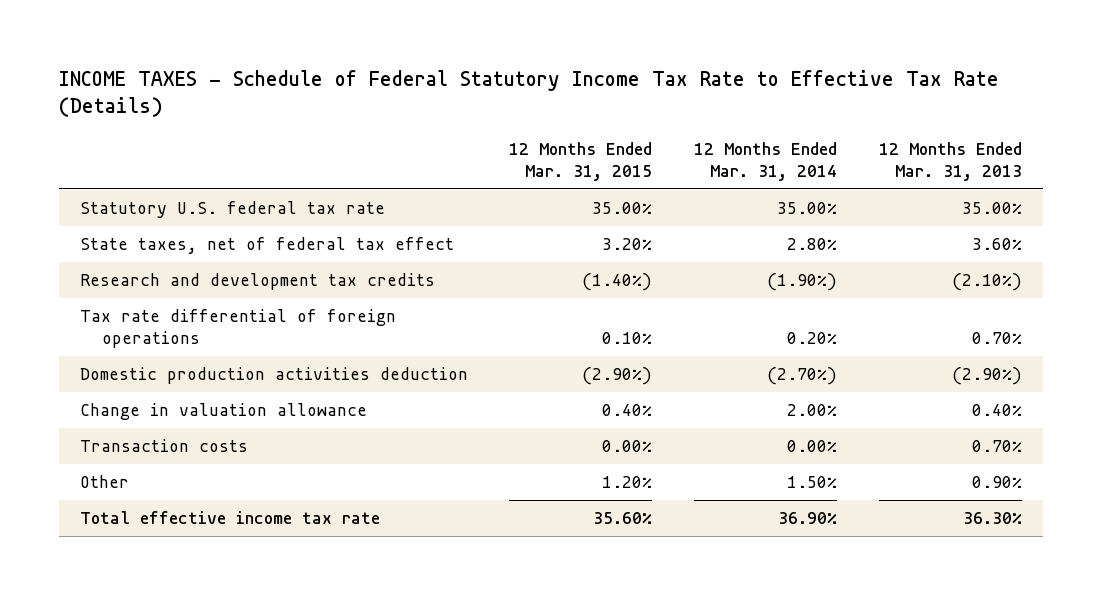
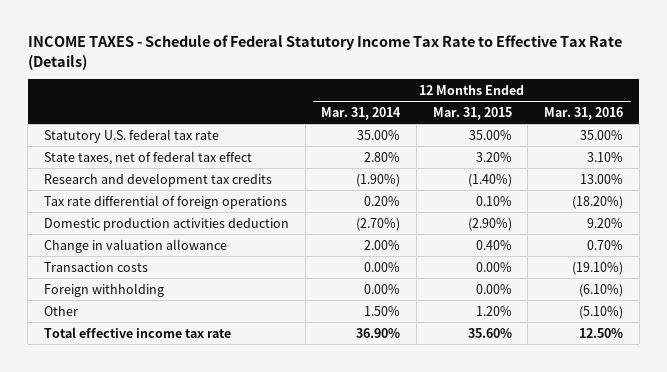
[879,141,1023,181] 12 Months Ended Mar. 31, 2013 -> none
none -> [544,106,624,120] Mar. 31, 2016
none -> [43,282,164,297] Foreign withholding

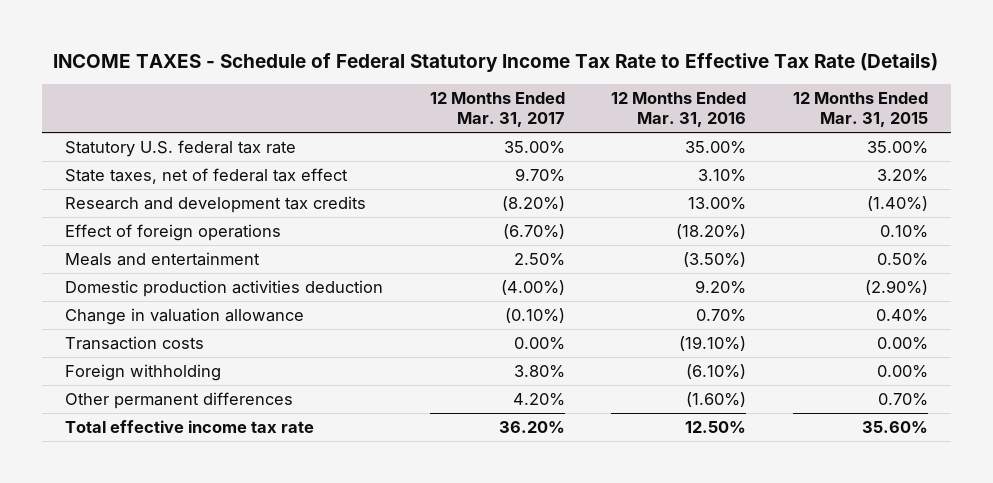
[321,106,402,120] Mar. 31, 2014 -> none
none -> [429,92,565,128] 12 Months Ended Mar. 31, 2017
[43,194,287,209] Tax rate differential of foreign operations -> [65,224,282,242] Effect of foreign operations
none -> [65,252,261,267] Meals and entertainment
[43,305,78,316] Other -> [65,392,294,410] Other permanent differences
[475,305,512,316] 1.20% -> [877,393,928,407] 0.70%
[579,305,624,319] (5.10%) -> [686,392,747,408] (1.60%)

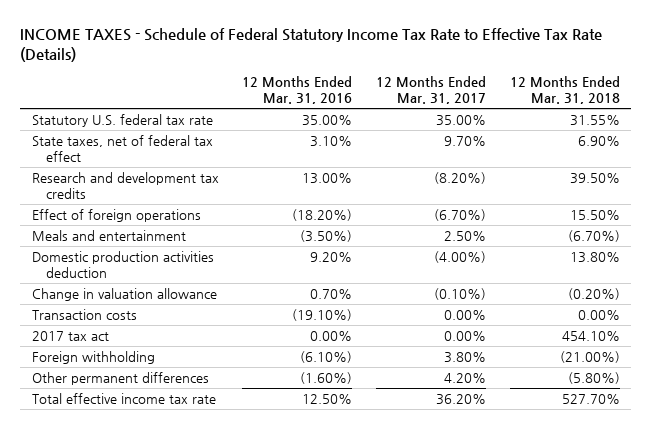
[792,92,928,128] 12 Months Ended Mar. 31, 2015 -> none
none -> [509,76,620,105] 12 Months Ended Mar. 31, 2018
none -> [31,330,109,341] 2017 tax act

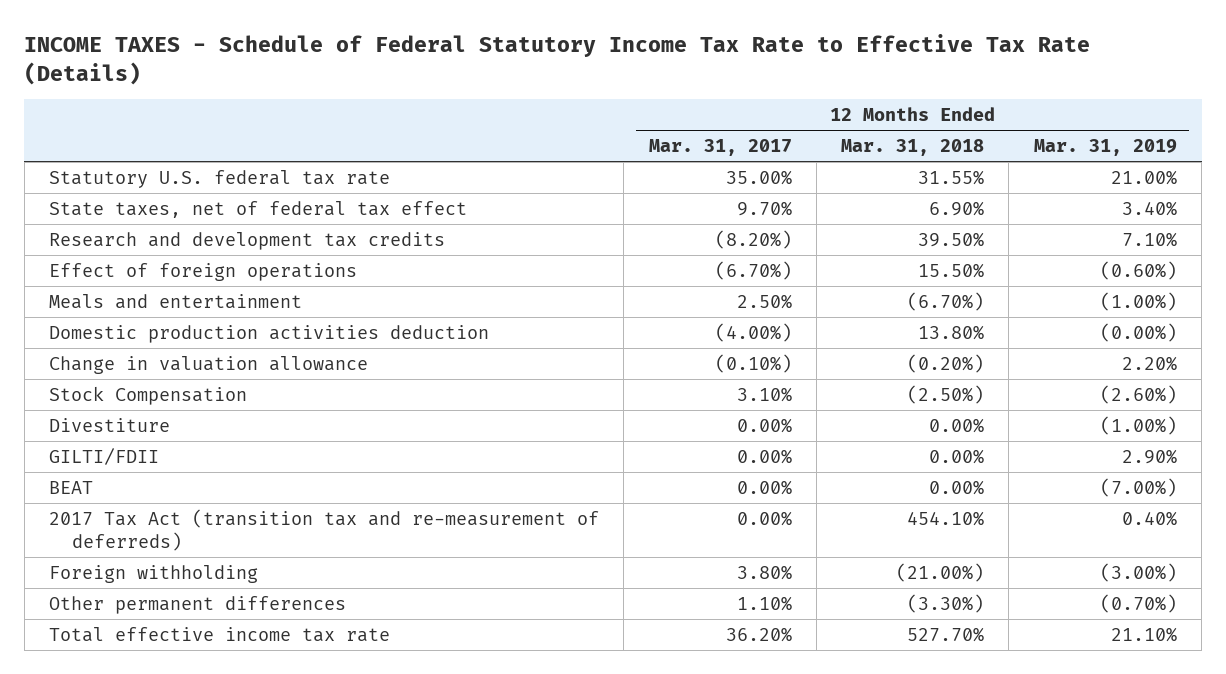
[242,76,353,105] 12 Months Ended Mar. 31, 2016 -> none
none -> [1033,139,1177,157] Mar. 31, 2019
[31,308,137,320] Transaction costs -> none
none -> [48,386,247,406] Stock Compensation
none -> [48,418,170,433] Divestiture
none -> [48,448,159,466] GILTI/FDII
none -> [48,481,93,495] BEAT
[31,330,109,341] 2017 tax act -> [48,509,599,551] 2017 Tax Act (transition tax and re-measurement of deferreds)
[443,372,486,383] 4.20% -> [736,596,792,612] 1.10%
[567,371,620,384] (5.80%) -> [907,594,985,614] (3.30%)

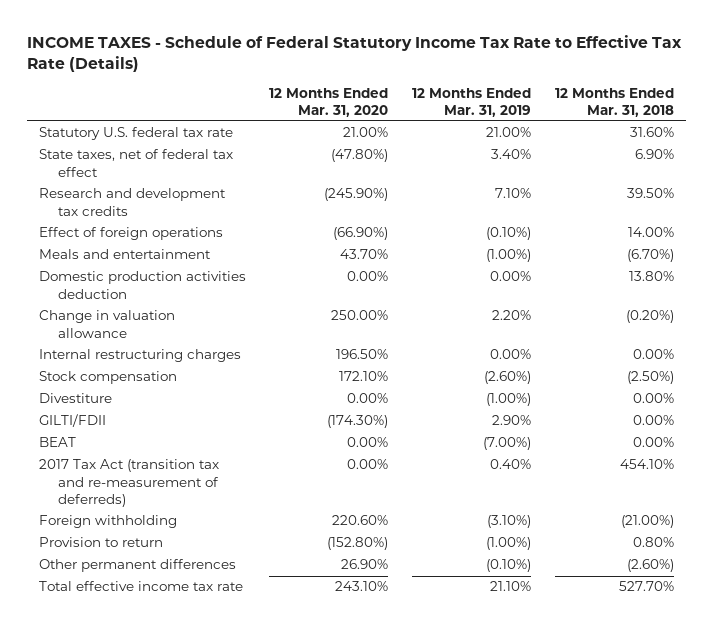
[648,139,792,157] Mar. 31, 2017 -> none
none -> [269,87,389,117] 12 Months Ended Mar. 31, 2020
[918,170,985,186] 31.55% -> [629,127,674,138] 31.60%
[918,263,985,279] 15.50% -> [627,227,674,238] 14.00%
[1099,261,1177,281] (0.60%) -> [486,227,532,241] (0.10%)
[1099,323,1177,343] (0.00%) -> [490,271,532,282] 0.00%
none -> [38,349,241,363] Internal restructuring charges
[48,386,247,406] Stock Compensation -> [38,371,177,385] Stock compensation
[1099,563,1177,583] (3.00%) -> [487,515,532,529] (3.10%)
none -> [38,537,163,548] Provision to return
[907,594,985,614] (3.30%) -> [626,559,674,573] (2.60%)
[1099,594,1177,614] (0.70%) -> [486,559,532,573] (0.10%)

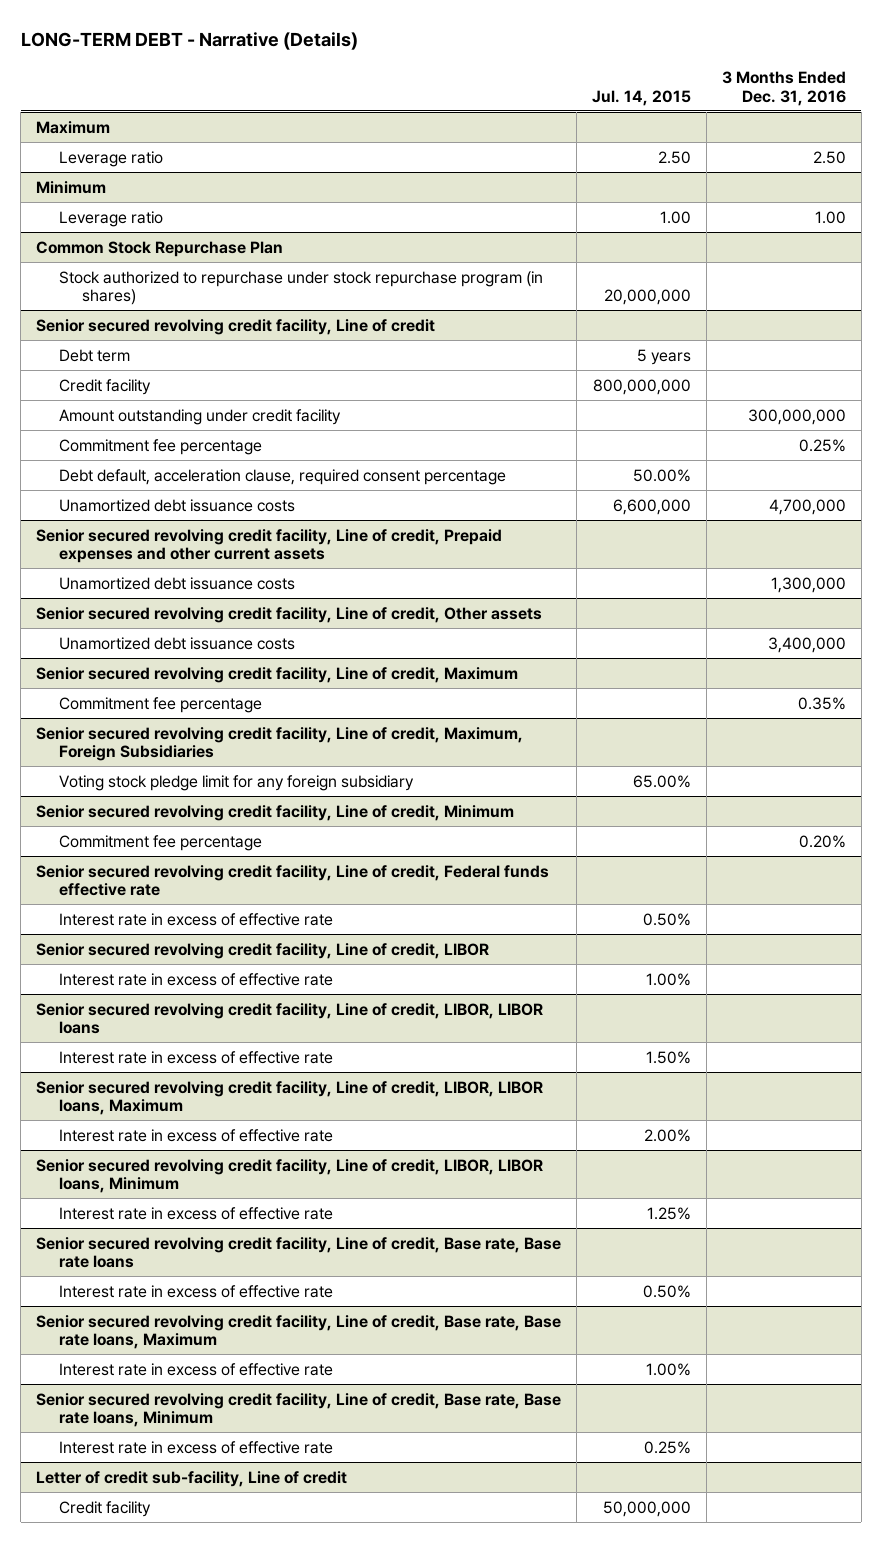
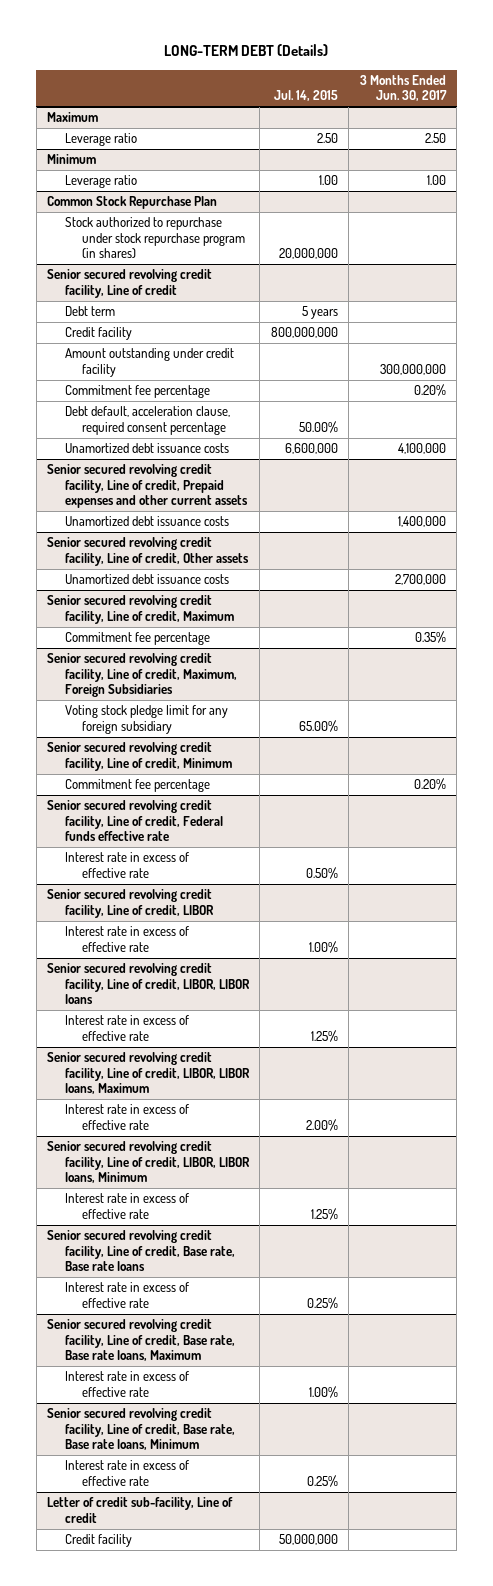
[20,32,358,51] LONG-TERM DEBT - Narrative (Details) -> [164,44,329,57] LONG-TERM DEBT (Details)
[722,70,847,106] 3 Months Ended Dec. 31, 2016 -> none
none -> [359,74,447,102] 3 Months Ended Jun. 30, 2017
[646,1050,692,1064] 1.50% -> [310,1029,338,1042] 1.25%
[643,1284,692,1298] 0.50% -> [306,1296,338,1309] 0.25%

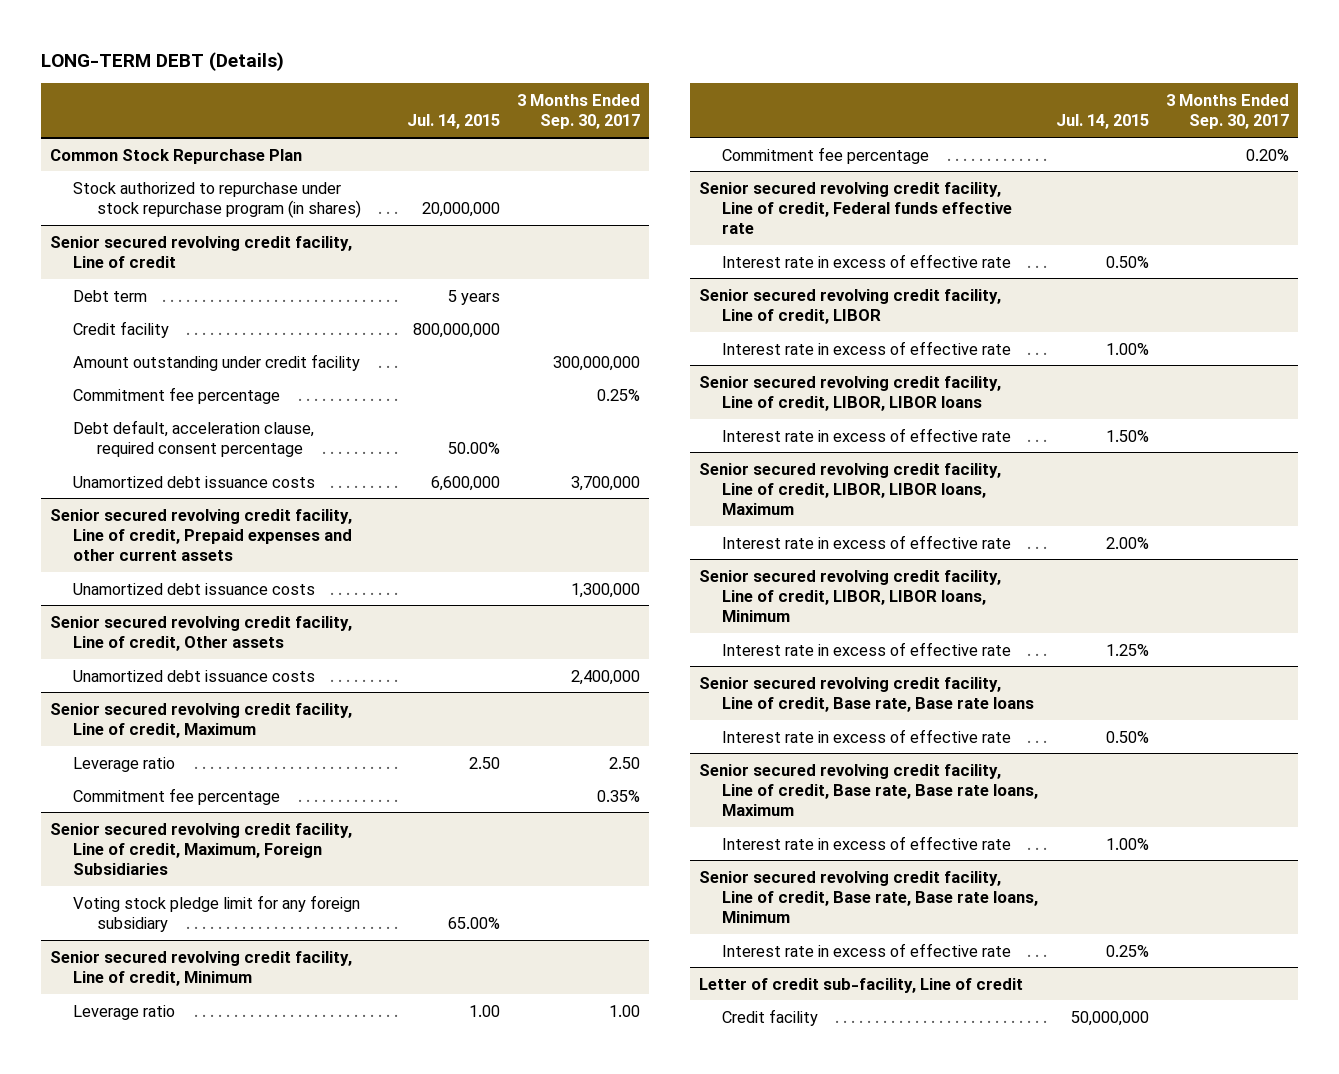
[359,74,447,102] 3 Months Ended Jun. 30, 2017 -> none
none -> [517,93,641,130] 3 Months Ended Sep. 30, 2017
[47,112,99,123] Maximum -> none
[64,133,137,147] Leverage ratio -> none
[47,154,97,165] Minimum -> none
[64,175,137,189] Leverage ratio -> none
none -> [73,756,176,772] Leverage ratio
none -> [73,1004,176,1020] Leverage ratio
[310,1029,338,1042] 1.25% -> [1105,429,1149,442] 1.50%
[306,1296,338,1309] 0.25% -> [1105,730,1149,743] 0.50%

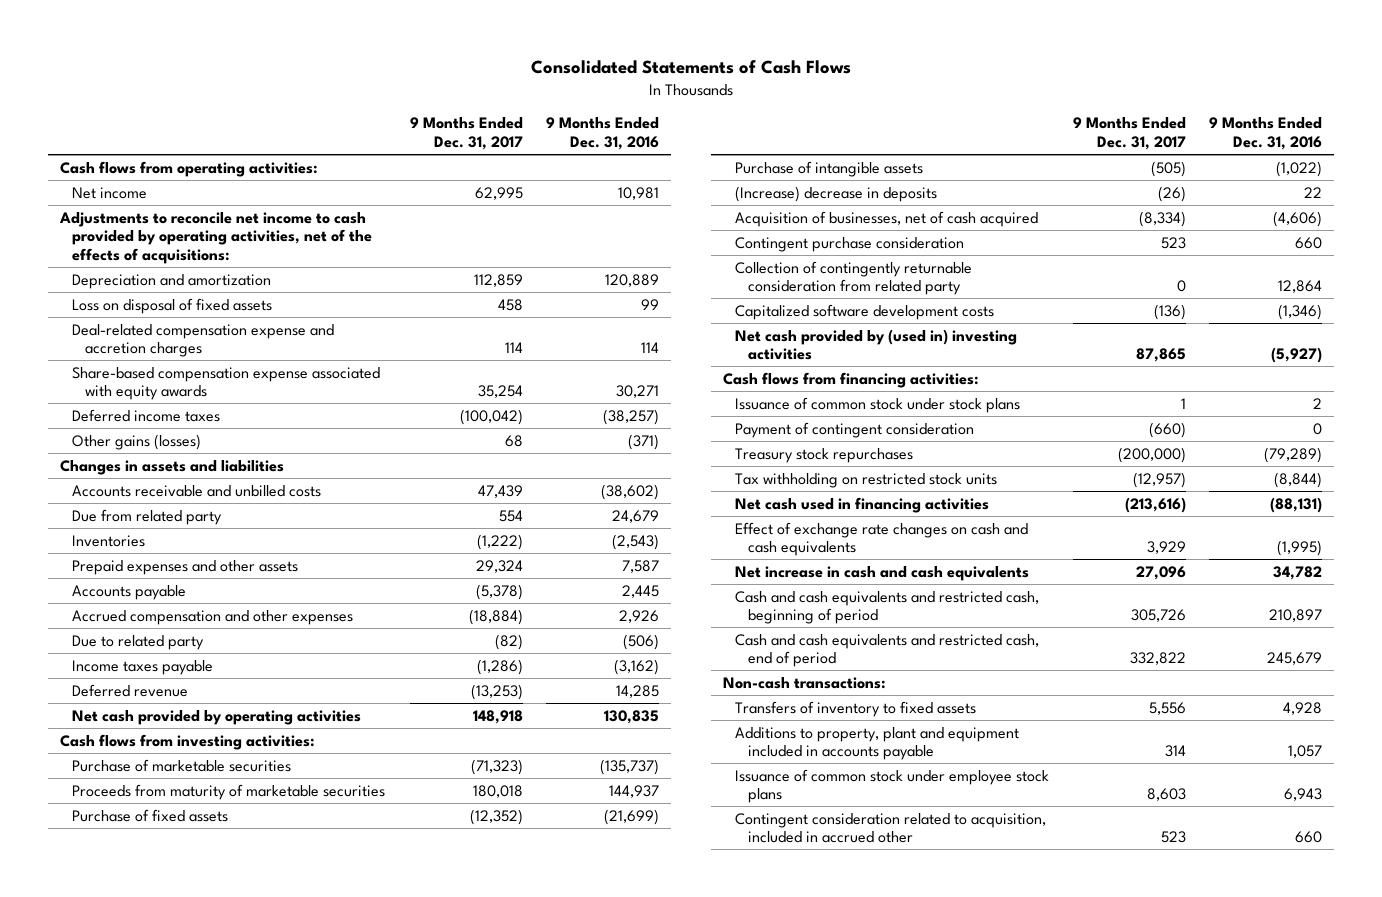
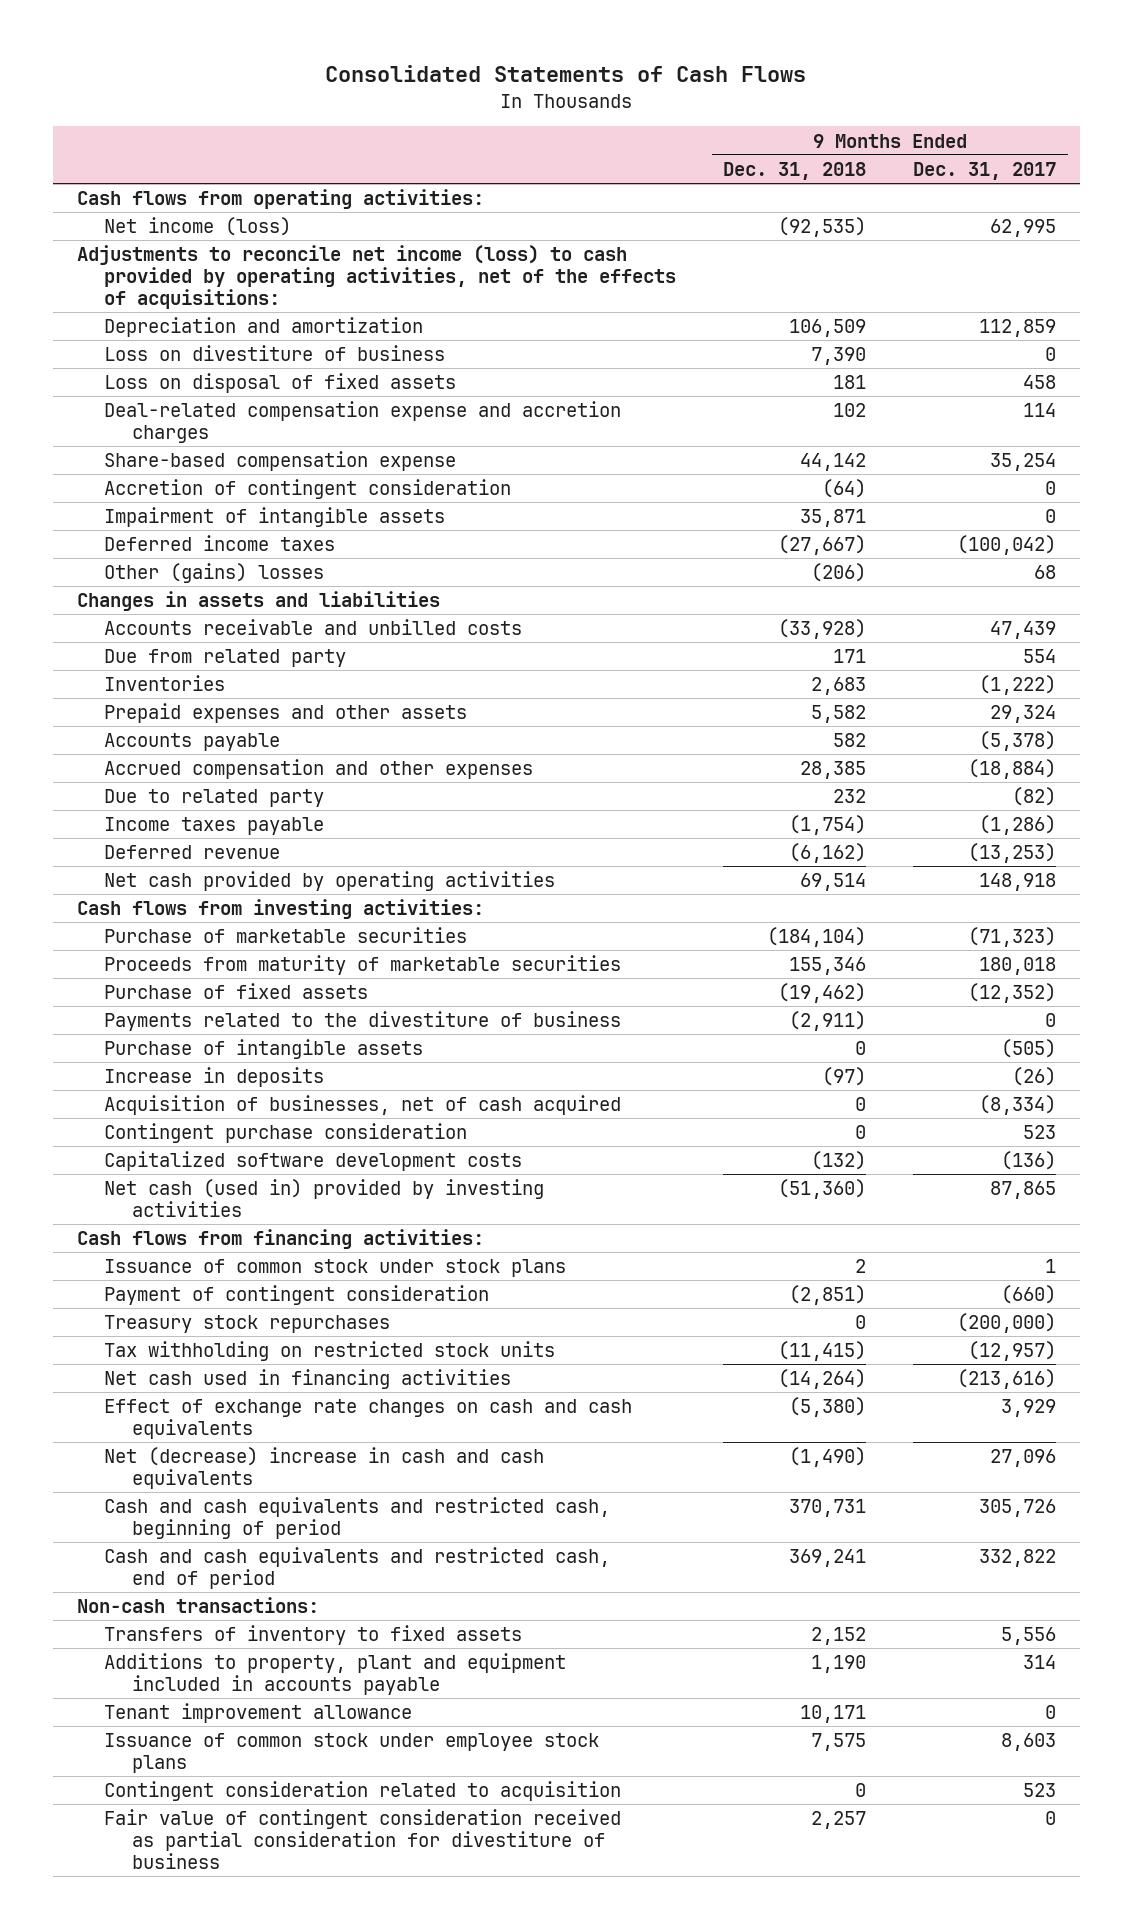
[546,117,660,150] 9 Months Ended Dec. 31, 2016 -> none
none -> [723,162,867,181] Dec. 31, 2018
[72,186,148,199] Net income -> [104,217,292,237] Net income (loss)
[59,211,373,264] Adjustments to reconcile net income to cash provided by operating activities, net of the effects of acquisitions: -> [76,245,677,309] Adjustments to reconcile net income (loss) to cash provided by operating activities, net of the effects of acquisitions:
none -> [104,345,446,362] Loss on divestiture of business
[72,366,381,401] Share-based compensation expense associated with equity awards -> [104,451,457,472] Share-based compensation expense
none -> [104,479,512,500] Accretion of contingent consideration
none -> [104,507,446,528] Impairment of intangible assets
[72,433,202,450] Other gains (losses) -> [104,563,325,584] Other (gains) losses
none -> [104,1011,622,1032] Payments related to the divestiture of business
[735,185,938,202] (Increase) decrease in deposits -> [104,1067,325,1088] Increase in deposits
[735,260,973,296] Collection of contingently returnable consideration from related party -> none
[735,328,1018,361] Net cash provided by (used in) investing activities -> [104,1179,545,1217] Net cash (used in) provided by investing activities
[735,565,1030,581] Net increase in cash and cash equivalents -> [104,1447,545,1489] Net (decrease) increase in cash and cash equivalents
none -> [104,1703,413,1724] Tenant improvement allowance
[735,812,1047,844] Contingent consideration related to acquisition, included in accrued other -> [104,1781,622,1802] Contingent consideration related to acquisition
none -> [104,1809,622,1869] Fair value of contingent consideration received as partial consideration for divestiture of business

